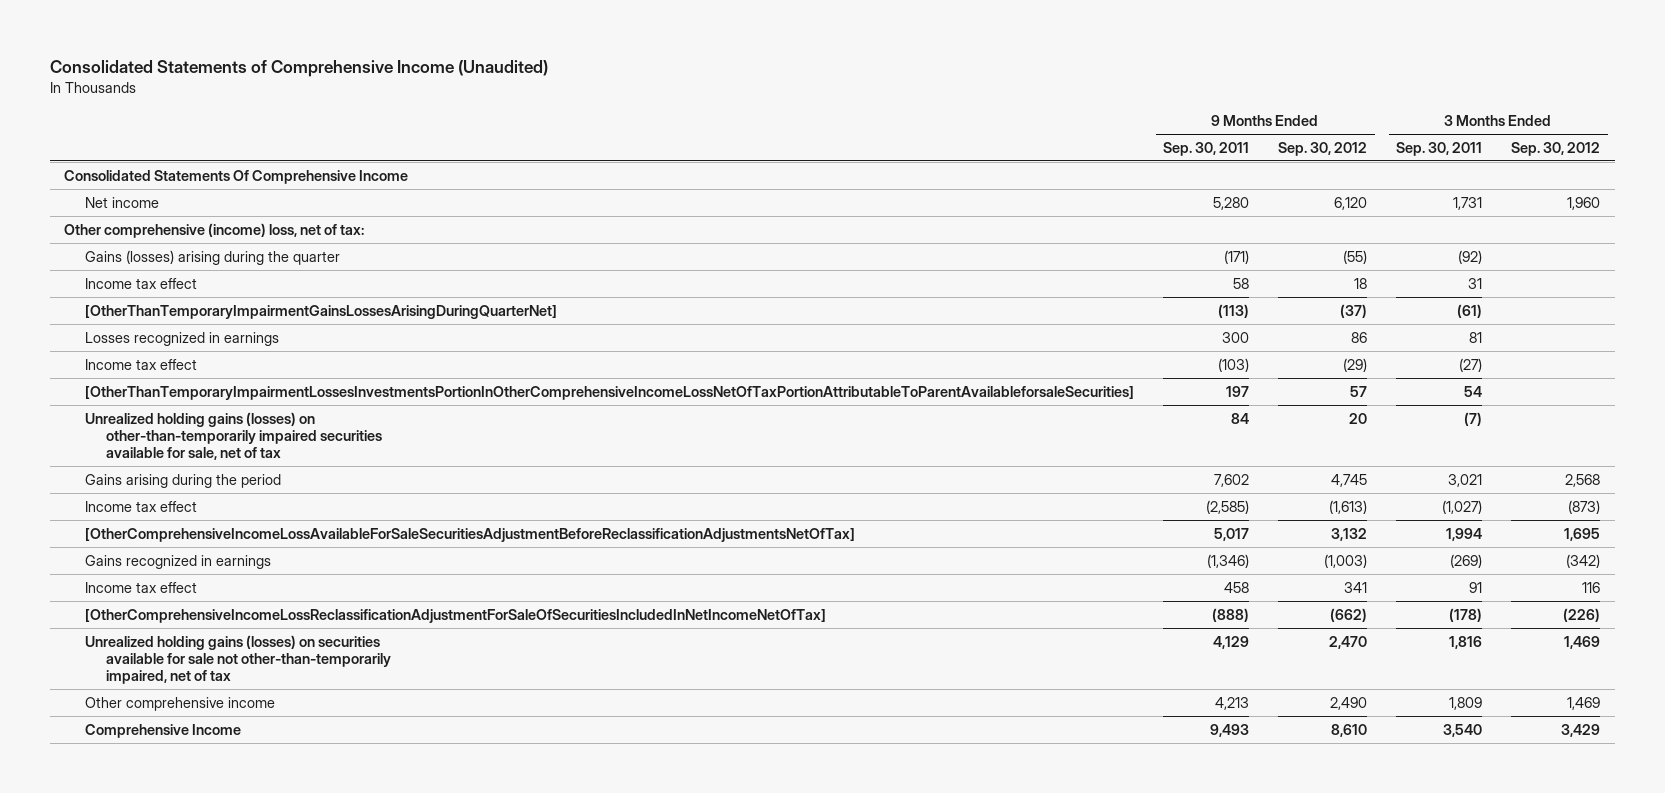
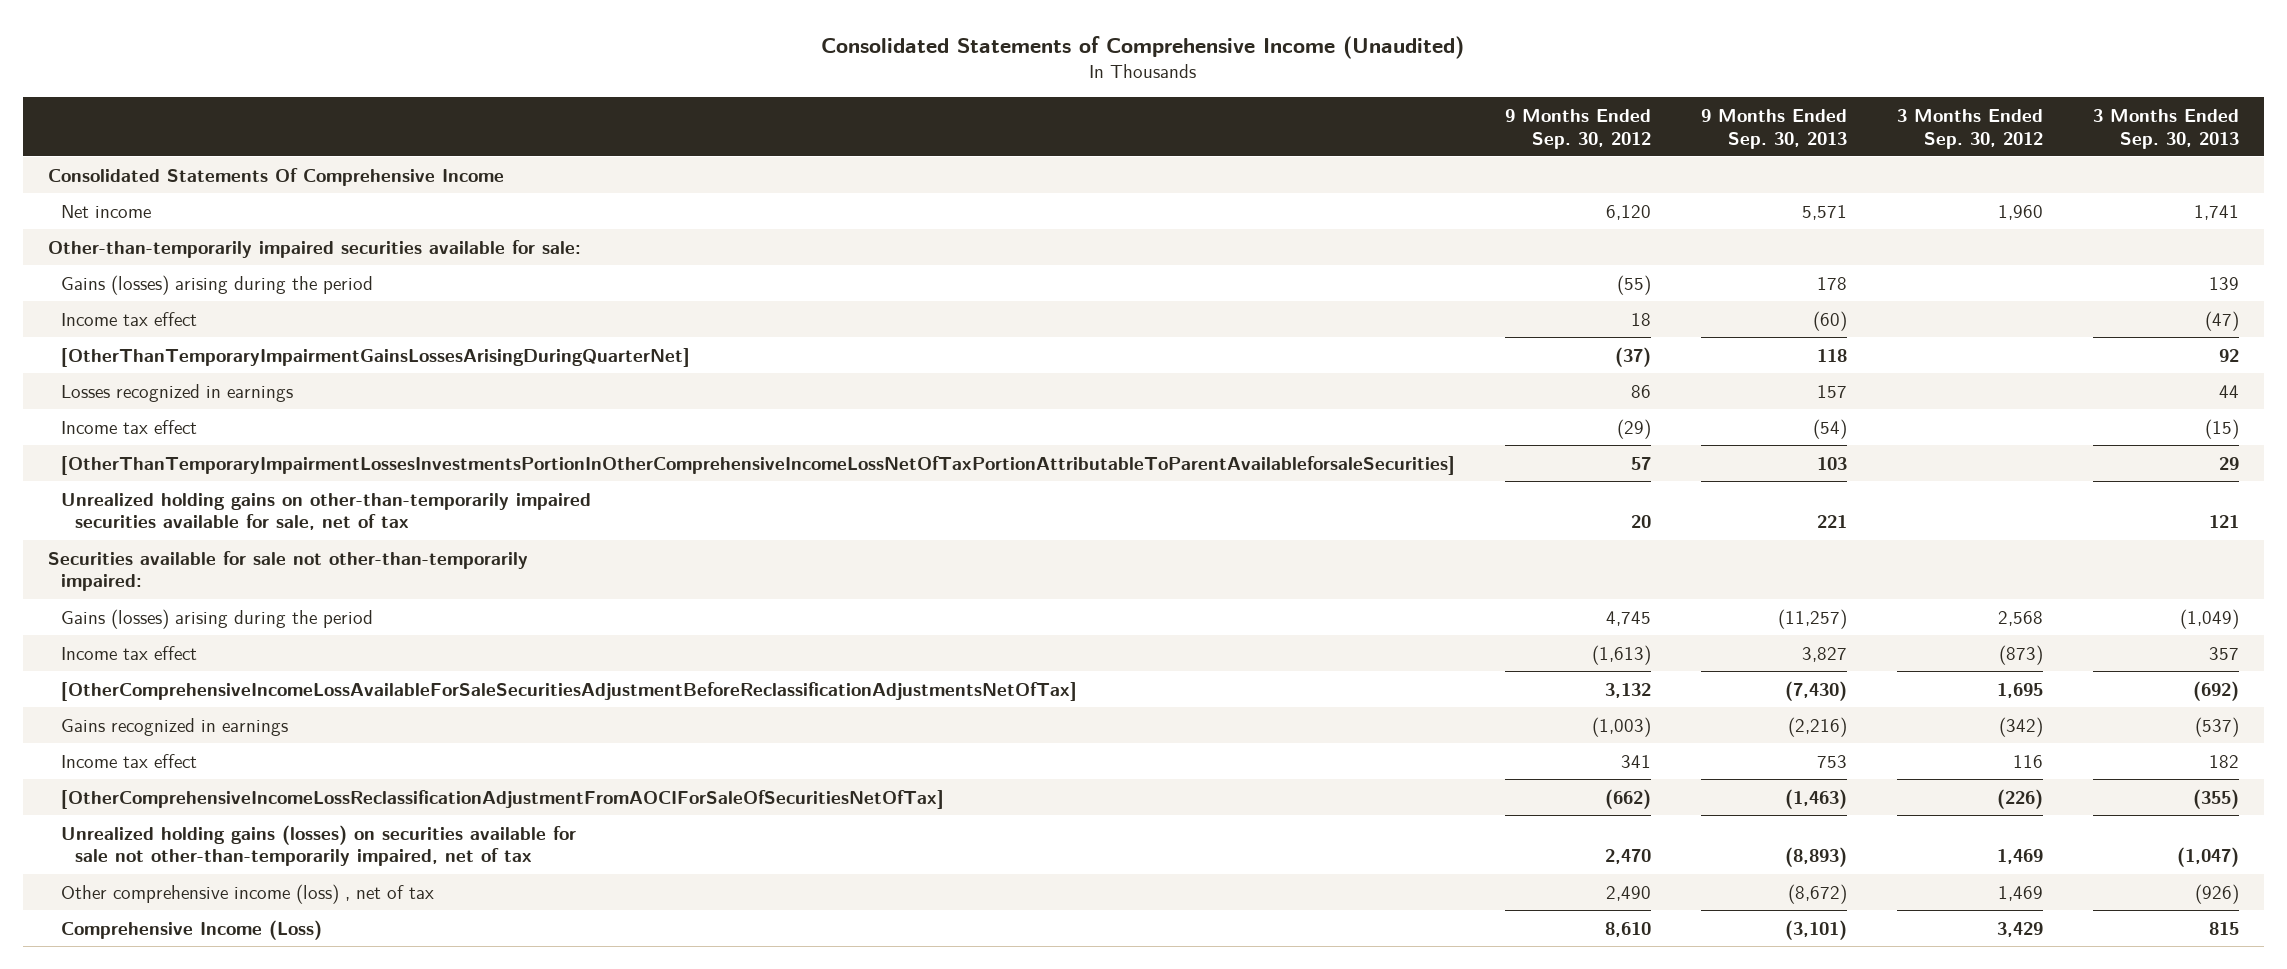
[1163,141,1250,156] Sep. 30, 2011 -> none
[1396,141,1483,156] Sep. 30, 2011 -> none
none -> [1701,108,1848,149] 9 Months Ended Sep. 30, 2013
none -> [2092,108,2239,149] 3 Months Ended Sep. 30, 2013
[64,222,365,238] Other comprehensive (income) loss, net of tax: -> none
none -> [47,239,581,258] Other-than-temporarily impaired securities available for sale:
[85,249,341,265] Gains (losses) arising during the quarter -> [61,274,374,295] Gains (losses) arising during the period
[85,411,383,461] Unrealized holding gains (losses) on other-than-temporarily impaired securities available for sale, net of tax -> [61,492,592,531] Unrealized holding gains on other-than-temporarily impaired securities available for sale, net of tax
none -> [47,550,528,592] Securities available for sale not other-than-temporarily impaired:
[85,473,282,488] Gains arising during the period -> [61,608,374,629] Gains (losses) arising during the period
[85,608,827,623] [OtherComprehensiveIncomeLossReclassificationAdjustmentForSaleOfSecuritiesIncludedInNetIncomeNetOfTax] -> [61,789,945,809] [OtherComprehensiveIncomeLossReclassificationAdjustmentFromAOCIForSaleOfSecuritiesNetOfTax]
[85,696,276,711] Other comprehensive income -> [61,883,435,904] Other comprehensive income (loss) , net of tax
[85,723,242,738] Comprehensive Income -> [61,919,323,940] Comprehensive Income (Loss)

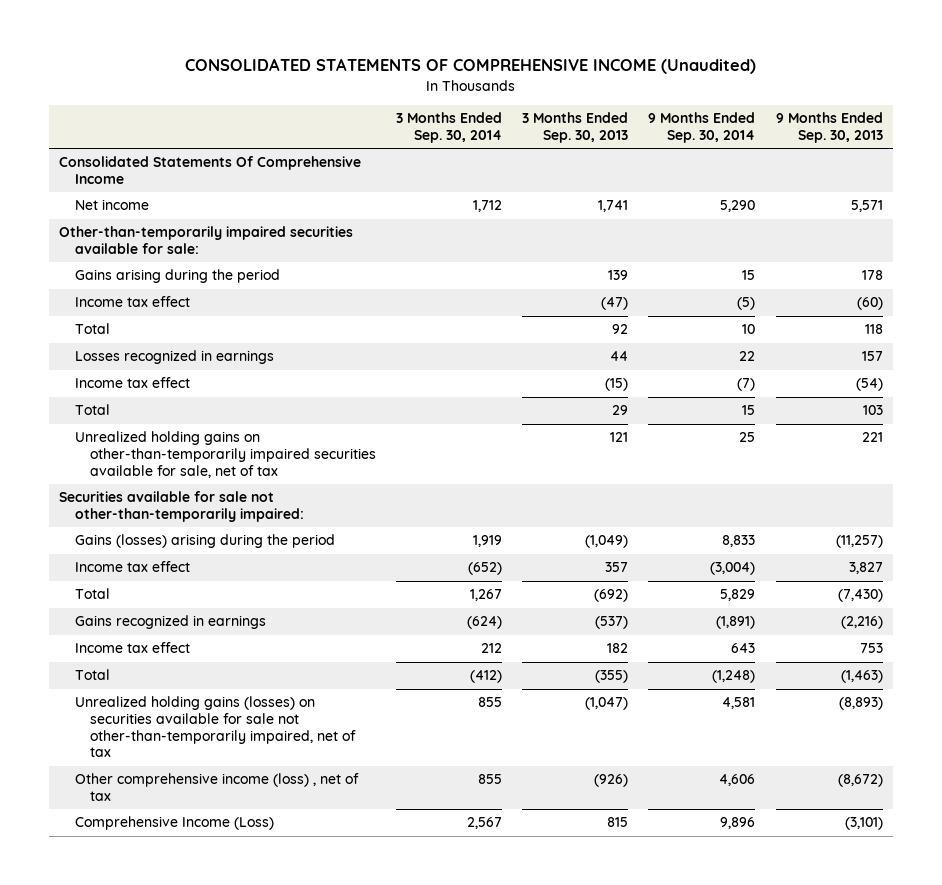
[821,35,1465,59] Consolidated Statements of Comprehensive Income (Unaudited) -> [185,58,757,75] CONSOLIDATED STATEMENTS OF COMPREHENSIVE INCOME (Unaudited)
[1505,108,1652,149] 9 Months Ended Sep. 30, 2012 -> none
[1896,108,2043,149] 3 Months Ended Sep. 30, 2012 -> none
none -> [395,112,502,143] 3 Months Ended Sep. 30, 2014
none -> [648,112,756,143] 9 Months Ended Sep. 30, 2014
[61,274,374,295] Gains (losses) arising during the period -> [74,269,280,284] Gains arising during the period
[61,347,691,367] [OtherThanTemporaryImpairmentGainsLossesArisingDuringQuarterNet] -> [74,323,110,335] Total
[61,455,1456,475] [OtherThanTemporaryImpairmentLossesInvestmentsPortionInOtherComprehensiveIncomeLossNetOfTaxPortionAttributableToParentAvailableforsaleSecurities] -> [74,404,110,416] Total
[61,681,1078,701] [OtherComprehensiveIncomeLossAvailableForSaleSecuritiesAdjustmentBeforeReclassificationAdjustmentsNetOfTax] -> [74,588,110,600] Total
[61,789,945,809] [OtherComprehensiveIncomeLossReclassificationAdjustmentFromAOCIForSaleOfSecuritiesNetOfTax] -> [74,669,110,681] Total

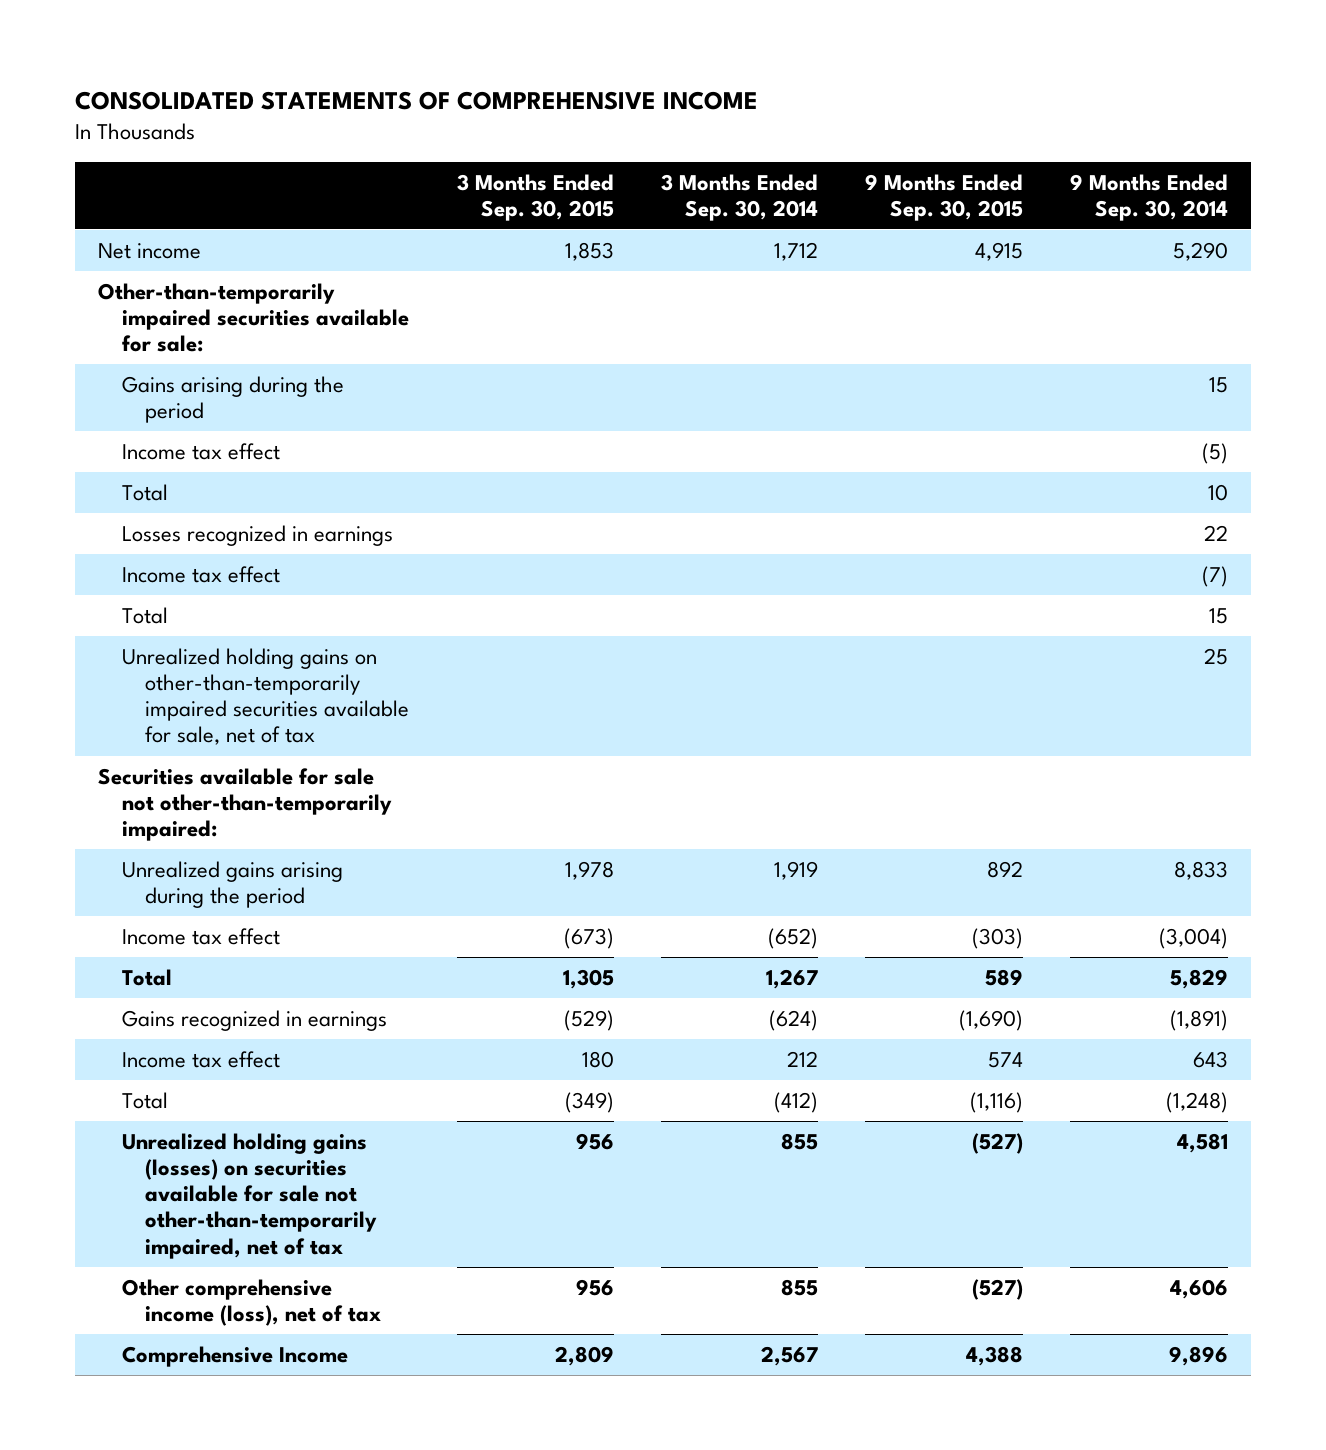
[185,58,757,75] CONSOLIDATED STATEMENTS OF COMPREHENSIVE INCOME (Unaudited) -> [74,91,758,111] CONSOLIDATED STATEMENTS OF COMPREHENSIVE INCOME
[522,112,629,143] 3 Months Ended Sep. 30, 2013 -> none
[775,112,883,143] 9 Months Ended Sep. 30, 2013 -> none
none -> [456,173,614,221] 3 Months Ended Sep. 30, 2015
none -> [864,173,1023,221] 9 Months Ended Sep. 30, 2015
[59,156,362,185] Consolidated Statements Of Comprehensive Income -> none
[74,534,335,549] Gains (losses) arising during the period -> [121,860,343,909] Unrealized gains arising during the period
[74,773,359,802] Other comprehensive income (loss) , net of tax -> [121,1278,382,1327] Other comprehensive income (loss), net of tax
[74,816,274,831] Comprehensive Income (Loss) -> [121,1345,348,1367] Comprehensive Income

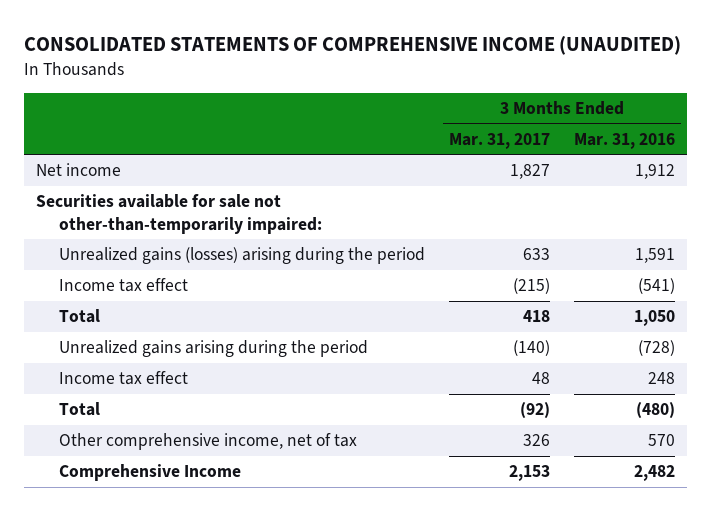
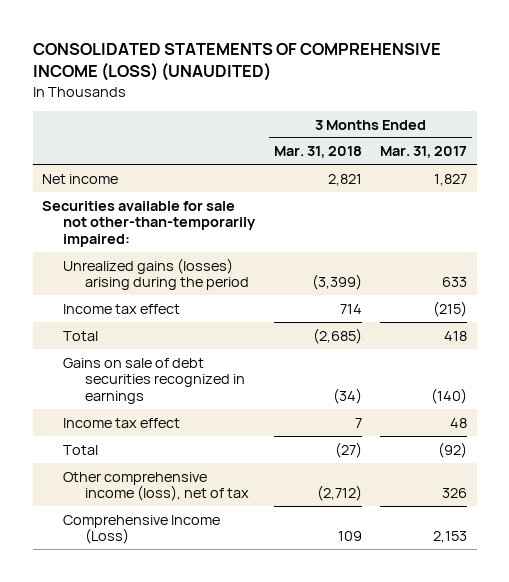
[23,36,681,56] CONSOLIDATED STATEMENTS OF COMPREHENSIVE INCOME (UNAUDITED) -> [32,42,441,82] CONSOLIDATED STATEMENTS OF COMPREHENSIVE INCOME (LOSS) (UNAUDITED)
[574,132,676,149] Mar. 31, 2016 -> none
none -> [273,146,362,159] Mar. 31, 2018
[58,340,368,358] Unrealized gains arising during the period -> [63,357,245,405] Gains on sale of debt securities recognized in earnings
[58,433,357,451] Other comprehensive income, net of tax -> [63,471,249,502] Other comprehensive income (loss), net of tax
[58,464,241,482] Comprehensive Income -> [63,514,221,545] Comprehensive Income (Loss)

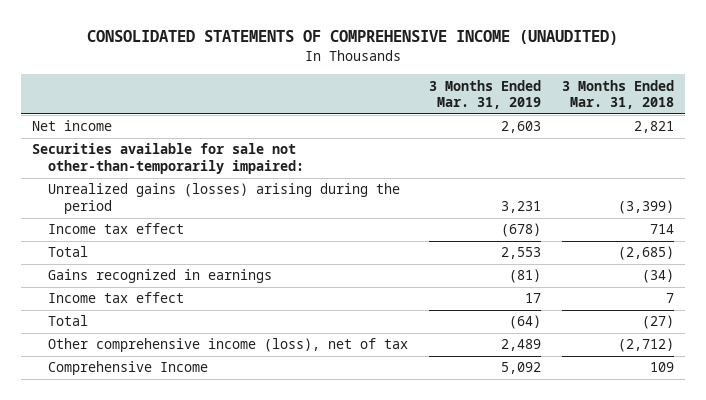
[32,42,441,82] CONSOLIDATED STATEMENTS OF COMPREHENSIVE INCOME (LOSS) (UNAUDITED) -> [87,30,619,46] CONSOLIDATED STATEMENTS OF COMPREHENSIVE INCOME (UNAUDITED)
[380,146,468,159] Mar. 31, 2017 -> none
none -> [429,79,542,110] 3 Months Ended Mar. 31, 2019
[63,357,245,405] Gains on sale of debt securities recognized in earnings -> [48,269,273,284] Gains recognized in earnings
[63,514,221,545] Comprehensive Income (Loss) -> [48,361,209,376] Comprehensive Income

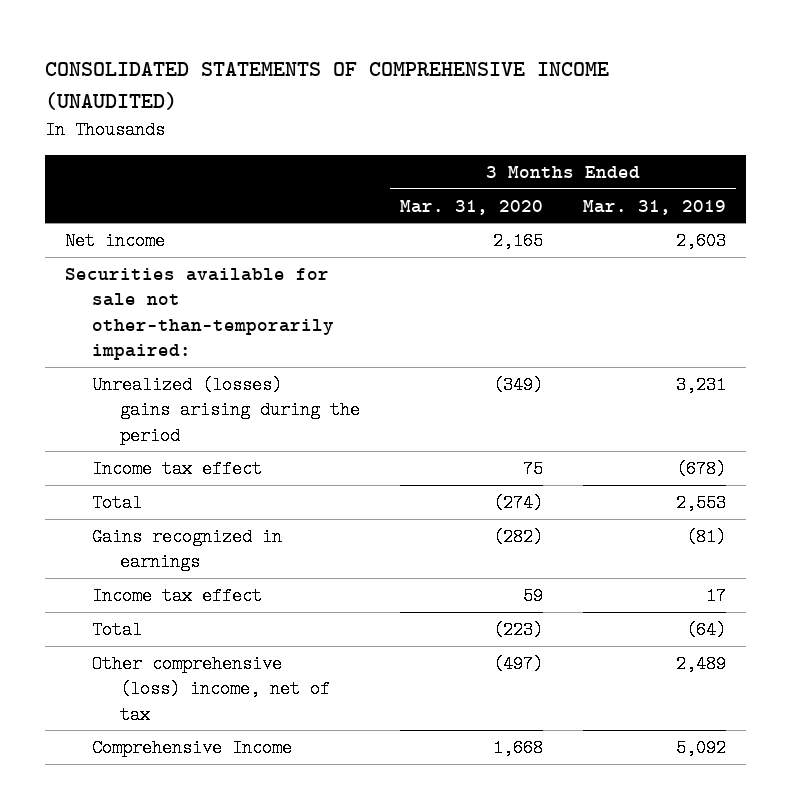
[562,79,675,110] 3 Months Ended Mar. 31, 2018 -> none
none -> [399,199,543,215] Mar. 31, 2020
[48,183,401,214] Unrealized gains (losses) arising during the period -> [92,375,360,445] Unrealized (losses) gains arising during the period
[48,338,409,353] Other comprehensive income (loss), net of tax -> [92,654,330,724] Other comprehensive (loss) income, net of tax

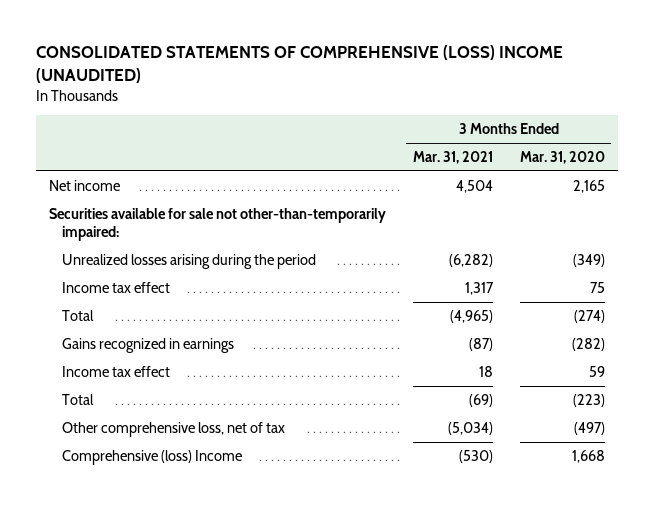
[44,62,609,110] CONSOLIDATED STATEMENTS OF COMPREHENSIVE INCOME (UNAUDITED) -> [35,45,563,84] CONSOLIDATED STATEMENTS OF COMPREHENSIVE (LOSS) INCOME (UNAUDITED)
[583,199,727,215] Mar. 31, 2019 -> none
none -> [412,150,493,164] Mar. 31, 2021
[92,375,360,445] Unrealized (losses) gains arising during the period -> [62,253,317,269] Unrealized losses arising during the period
[92,654,330,724] Other comprehensive (loss) income, net of tax -> [62,421,286,437] Other comprehensive loss, net of tax
[92,738,293,757] Comprehensive Income -> [62,449,243,465] Comprehensive (loss) Income

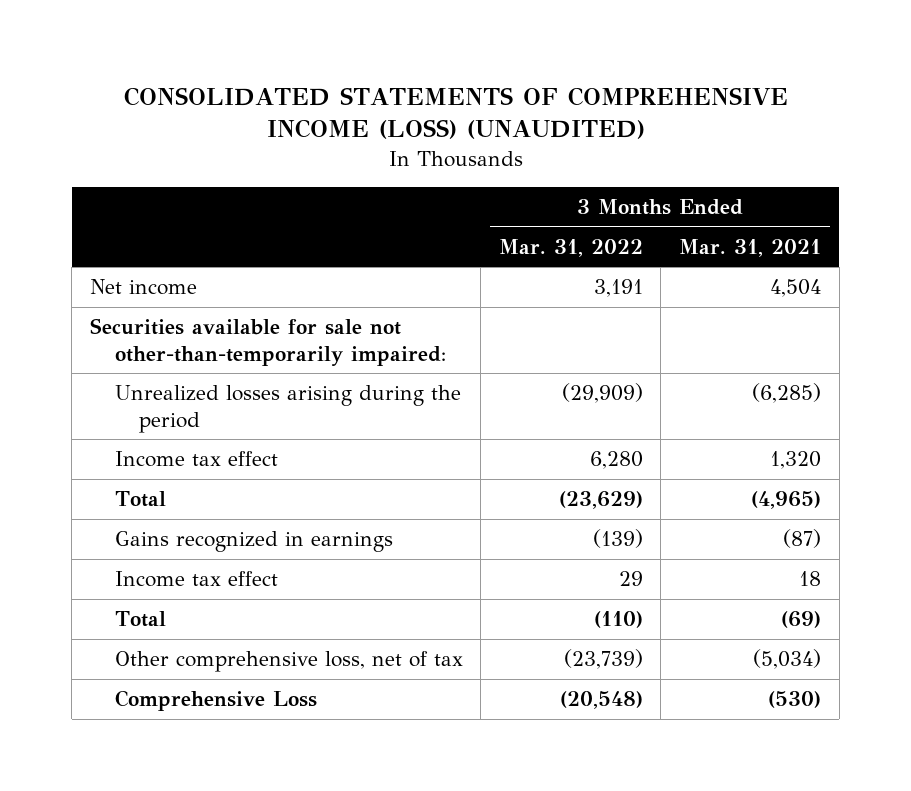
[35,45,563,84] CONSOLIDATED STATEMENTS OF COMPREHENSIVE (LOSS) INCOME (UNAUDITED) -> [123,86,788,140] CONSOLIDATED STATEMENTS OF COMPREHENSIVE INCOME (LOSS) (UNAUDITED)
[519,150,605,164] Mar. 31, 2020 -> none
none -> [498,238,643,257] Mar. 31, 2022
[448,253,493,267] (6,282) -> [752,383,822,404] (6,285)
[464,281,494,295] 1,317 -> [770,451,822,470] 1,320
[62,449,243,465] Comprehensive (loss) Income -> [114,690,317,712] Comprehensive Loss

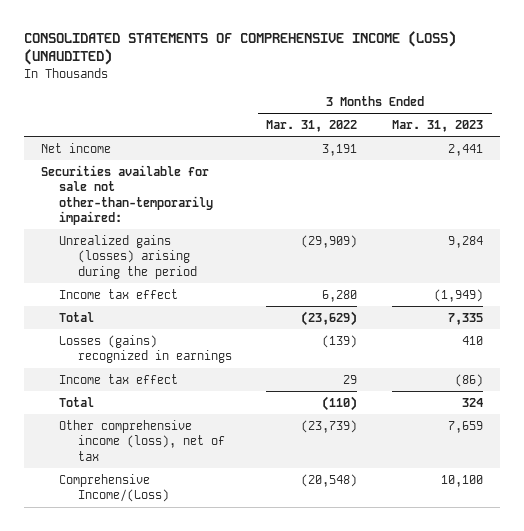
[679,238,822,257] Mar. 31, 2021 -> none
none -> [391,119,483,132] Mar. 31, 2023
[114,385,461,433] Unrealized losses arising during the period -> [59,234,197,279] Unrealized gains (losses) arising during the period
[114,531,393,553] Gains recognized in earnings -> [59,334,232,364] Losses (gains) recognized in earnings
[114,651,463,673] Other comprehensive loss, net of tax -> [59,419,225,461] Other comprehensive income (loss), net of tax
[114,690,317,712] Comprehensive Loss -> [59,473,169,503] Comprehensive Income/(Loss)

